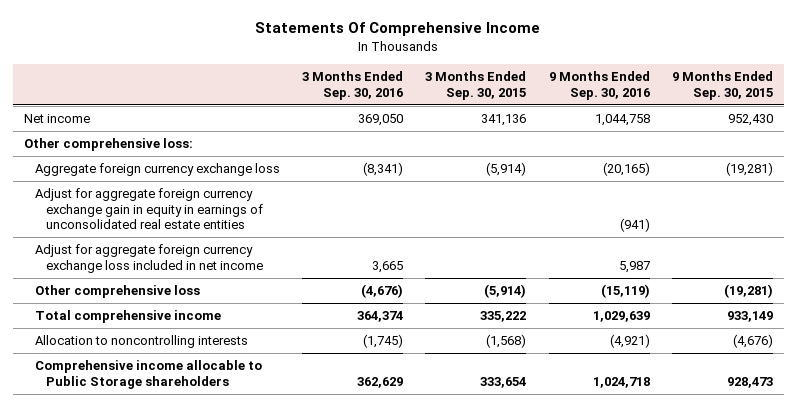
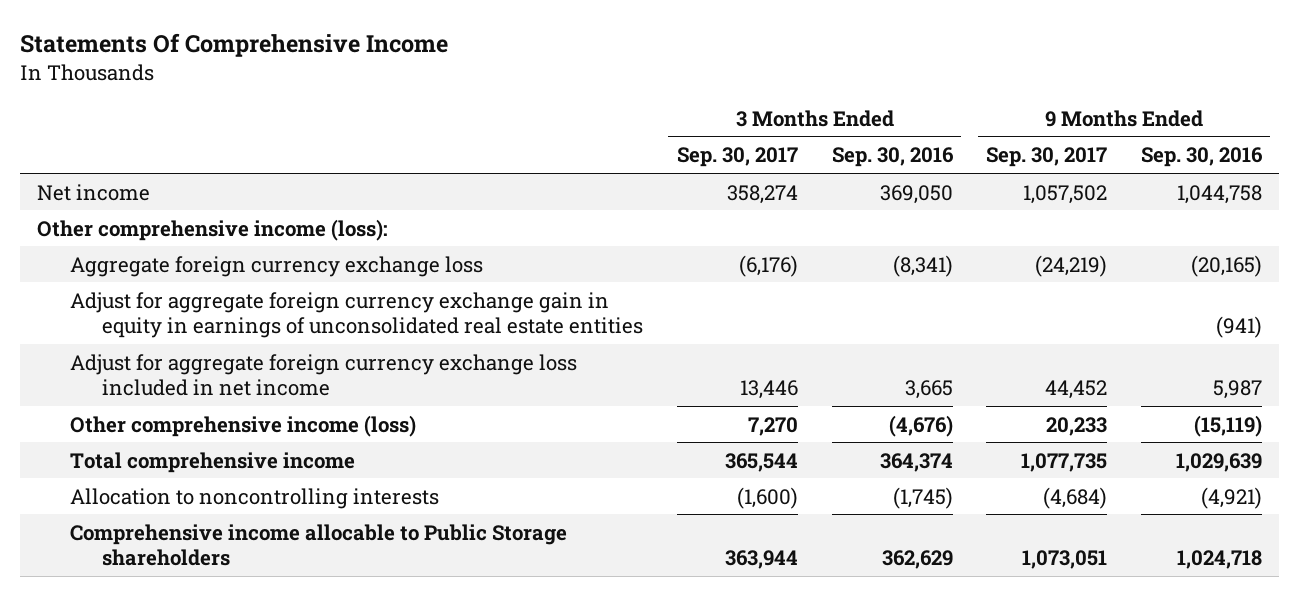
[425,71,527,100] 3 Months Ended Sep. 30, 2015 -> none
[671,71,773,100] 9 Months Ended Sep. 30, 2015 -> none
none -> [676,147,798,168] Sep. 30, 2017
none -> [986,147,1108,168] Sep. 30, 2017
[23,138,193,152] Other comprehensive loss: -> [37,218,389,241] Other comprehensive income (loss):
[34,285,200,299] Other comprehensive loss -> [69,414,416,437] Other comprehensive income (loss)

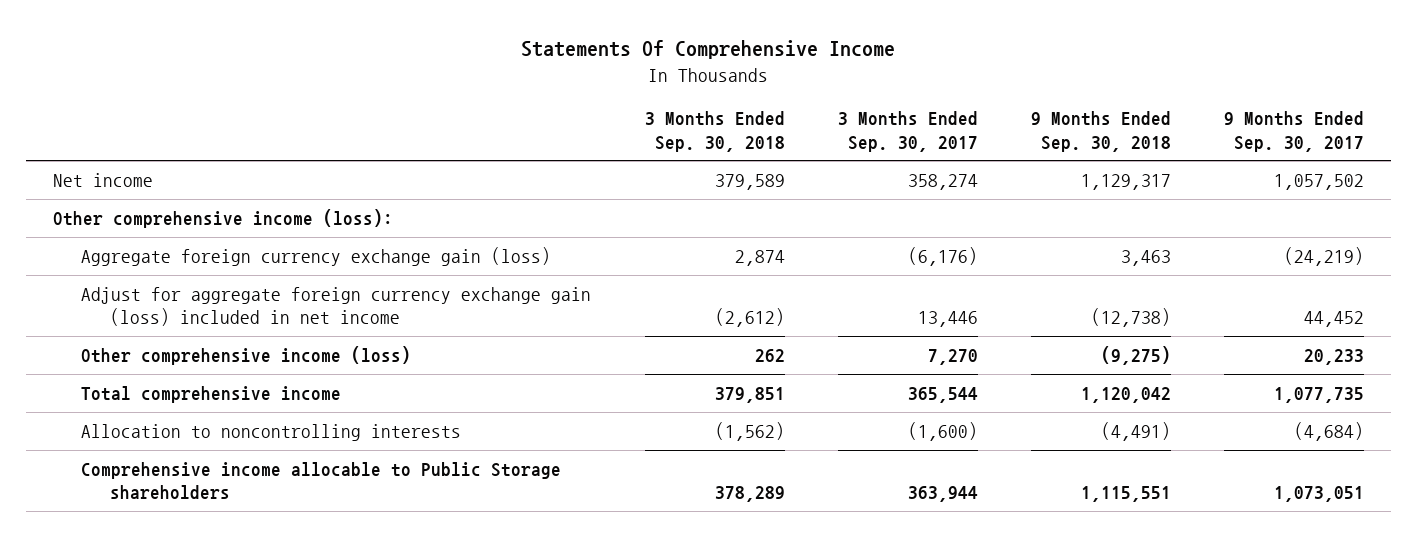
[831,147,954,168] Sep. 30, 2016 -> none
[1140,147,1263,168] Sep. 30, 2016 -> none
none -> [644,111,785,152] 3 Months Ended Sep. 30, 2018
none -> [1031,111,1172,152] 9 Months Ended Sep. 30, 2018
[69,291,644,338] Adjust for aggregate foreign currency exchange gain in equity in earnings of unconsolidated real estate entities -> none
[69,255,483,277] Aggregate foreign currency exchange loss -> [81,246,552,266] Aggregate foreign currency exchange gain (loss)
[69,353,577,396] Adjust for aggregate foreign currency exchange loss included in net income -> [81,286,592,327] Adjust for aggregate foreign currency exchange gain (loss) included in net income

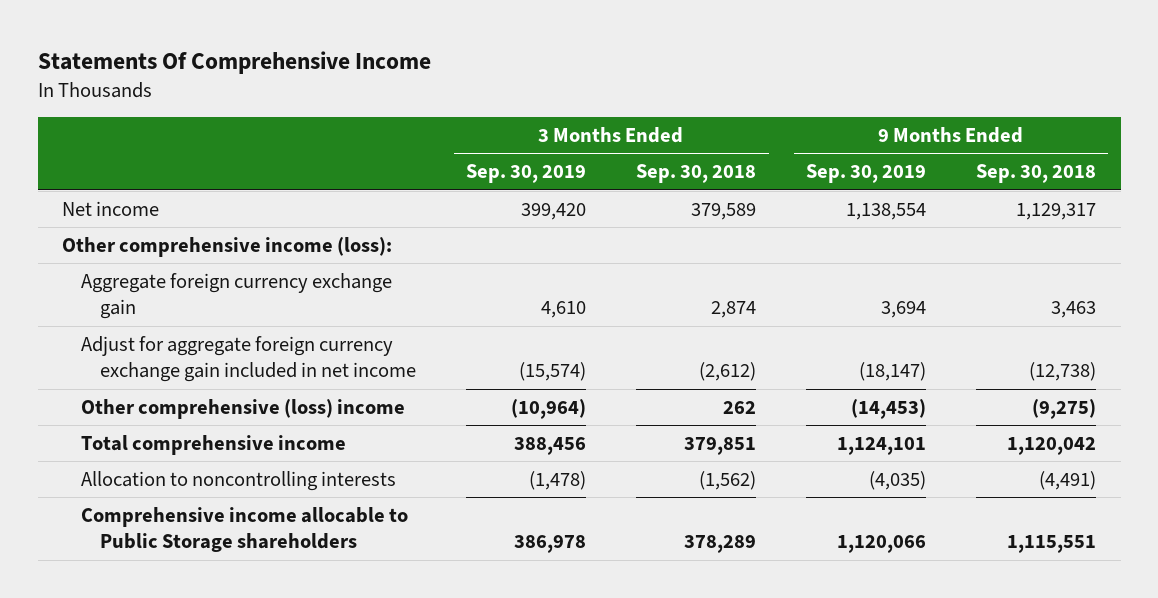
[837,111,978,152] 3 Months Ended Sep. 30, 2017 -> none
[1224,111,1365,152] 9 Months Ended Sep. 30, 2017 -> none
none -> [466,164,587,184] Sep. 30, 2019
none -> [806,164,927,184] Sep. 30, 2019
[81,246,552,266] Aggregate foreign currency exchange gain (loss) -> [81,272,393,320] Aggregate foreign currency exchange gain
[81,286,592,327] Adjust for aggregate foreign currency exchange gain (loss) included in net income -> [81,335,417,383] Adjust for aggregate foreign currency exchange gain included in net income
[81,345,412,365] Other comprehensive income (loss) -> [81,398,406,419] Other comprehensive (loss) income

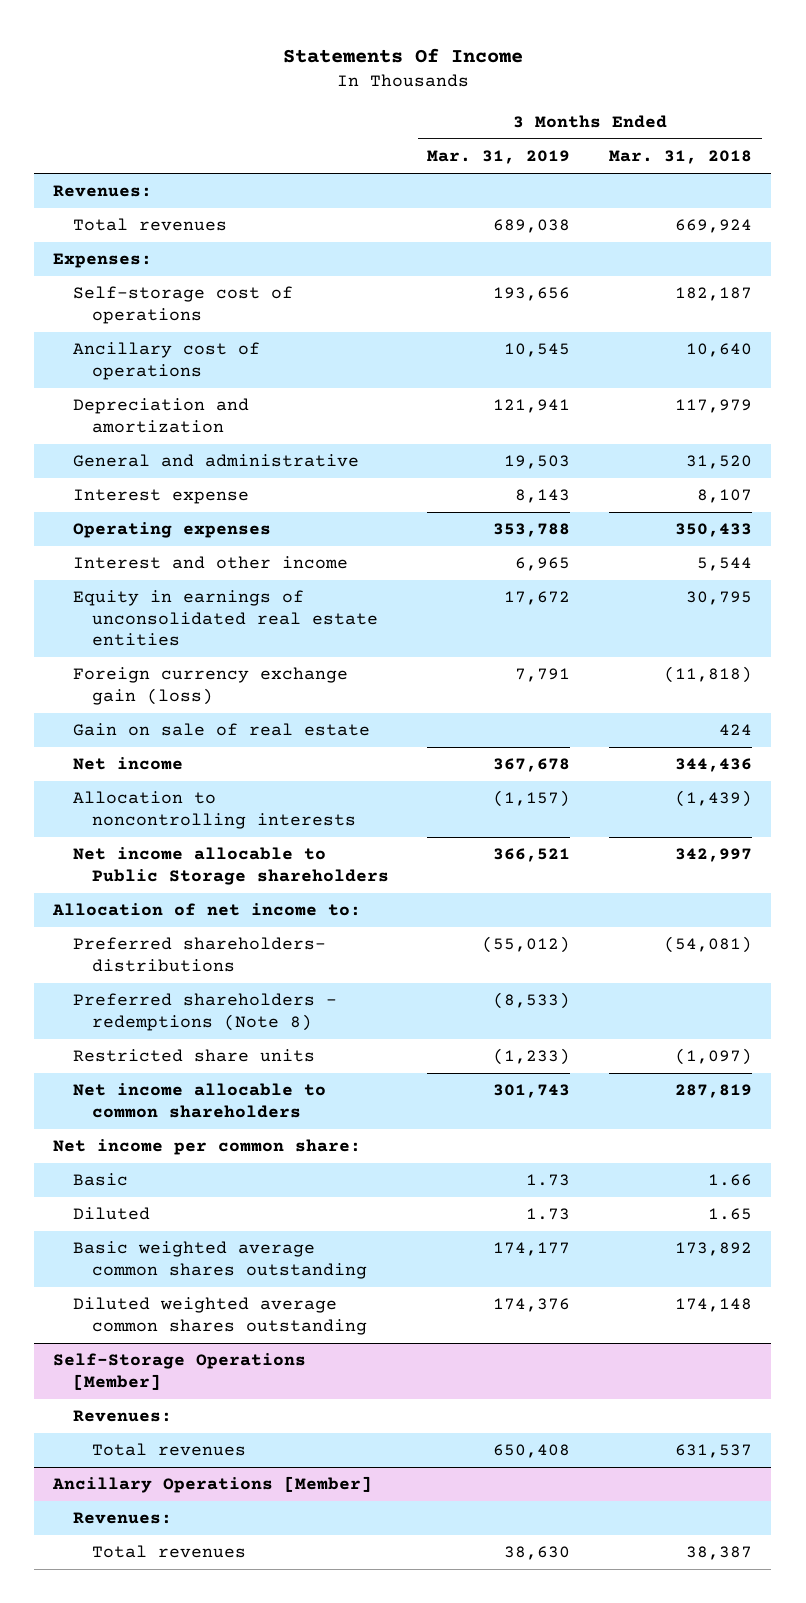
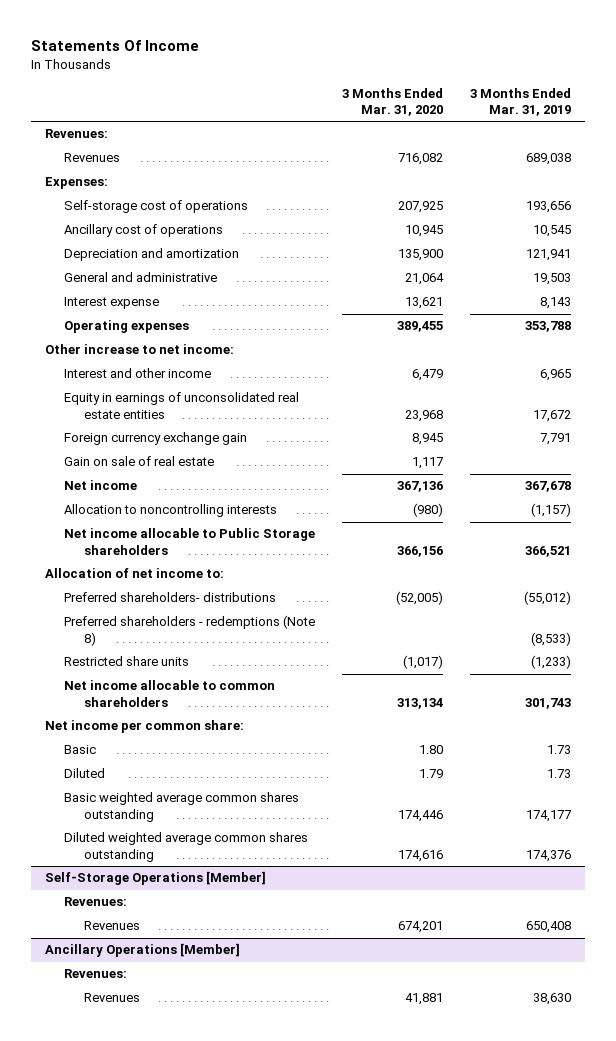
[609,150,753,165] Mar. 31, 2018 -> none
none -> [342,87,444,117] 3 Months Ended Mar. 31, 2020
[72,218,227,232] Total revenues -> [64,153,121,163] Revenues
none -> [44,344,234,355] Other increase to net income:
[72,667,348,705] Foreign currency exchange gain (loss) -> [64,432,248,446] Foreign currency exchange gain
[91,1443,246,1457] Total revenues -> [83,921,140,931] Revenues
[91,1545,246,1559] Total revenues -> [83,993,140,1003] Revenues

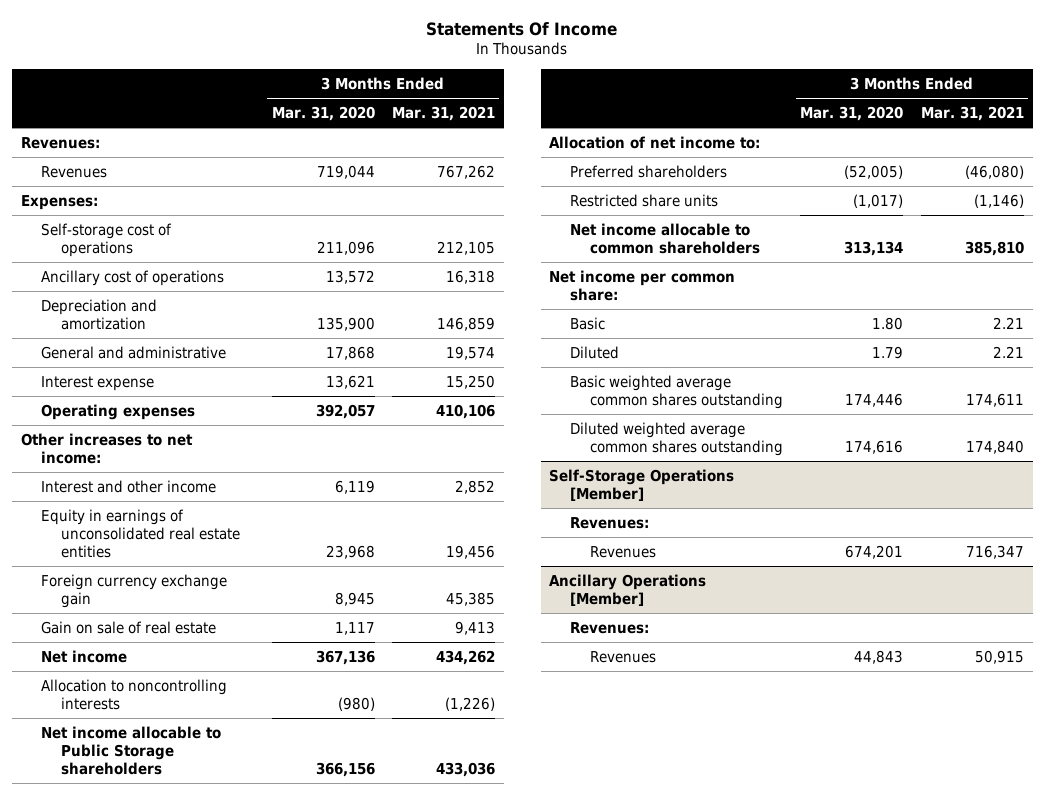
[470,87,572,117] 3 Months Ended Mar. 31, 2019 -> none
none -> [392,106,496,122] Mar. 31, 2021
[398,153,444,166] 716,082 -> [316,164,375,179] 719,044
[398,201,444,214] 207,925 -> [316,241,375,256] 211,096
[405,225,444,238] 10,945 -> [325,269,375,284] 13,572
[405,273,445,286] 21,064 -> [325,345,375,360] 17,868
[397,321,444,333] 389,455 -> [315,403,375,419] 392,057
[44,344,234,355] Other increase to net income: -> [20,432,193,465] Other increases to net income:
[412,369,444,382] 6,479 -> [334,479,375,494] 6,119
[64,615,316,646] Preferred shareholders - redemptions (Note 8) -> none
[64,592,277,603] Preferred shareholders- distributions -> [569,164,727,178] Preferred shareholders
[405,993,444,1006] 41,881 -> [854,649,904,664] 44,843

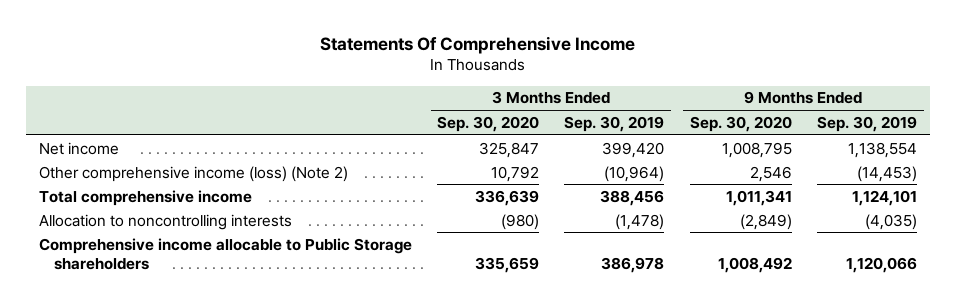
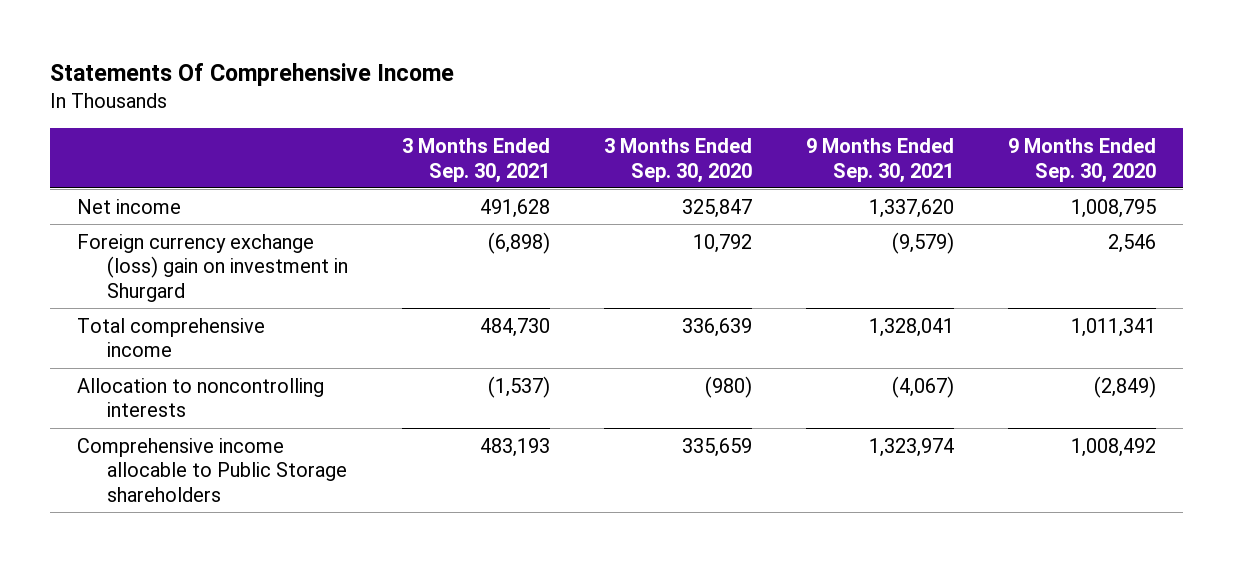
[564,115,665,132] Sep. 30, 2019 -> none
[817,115,918,132] Sep. 30, 2019 -> none
none -> [402,138,551,183] 3 Months Ended Sep. 30, 2021
none -> [806,138,955,183] 9 Months Ended Sep. 30, 2021
[38,165,348,182] Other comprehensive income (loss) (Note 2) -> [77,233,349,302] Foreign currency exchange (loss) gain on investment in Shurgard

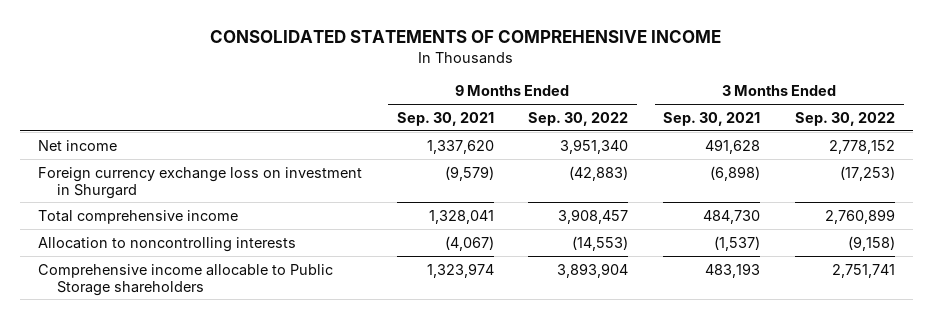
[50,63,455,87] Statements Of Comprehensive Income -> [210,30,722,44] CONSOLIDATED STATEMENTS OF COMPREHENSIVE INCOME
[604,138,753,183] 3 Months Ended Sep. 30, 2020 -> none
[1008,138,1157,183] 9 Months Ended Sep. 30, 2020 -> none
none -> [528,111,629,126] Sep. 30, 2022
none -> [795,111,896,126] Sep. 30, 2022
[77,233,349,302] Foreign currency exchange (loss) gain on investment in Shurgard -> [37,166,362,199] Foreign currency exchange loss on investment in Shurgard

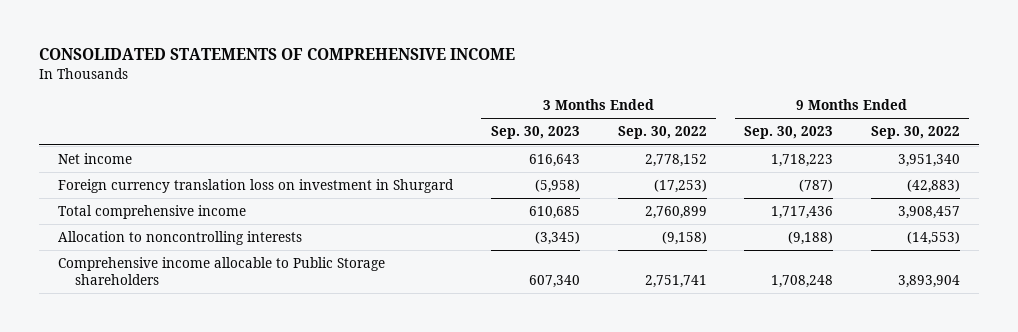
[396,111,494,126] Sep. 30, 2021 -> none
[663,111,761,126] Sep. 30, 2021 -> none
none -> [490,126,580,140] Sep. 30, 2023
none -> [744,126,834,140] Sep. 30, 2023
[37,166,362,199] Foreign currency exchange loss on investment in Shurgard -> [58,179,455,194] Foreign currency translation loss on investment in Shurgard

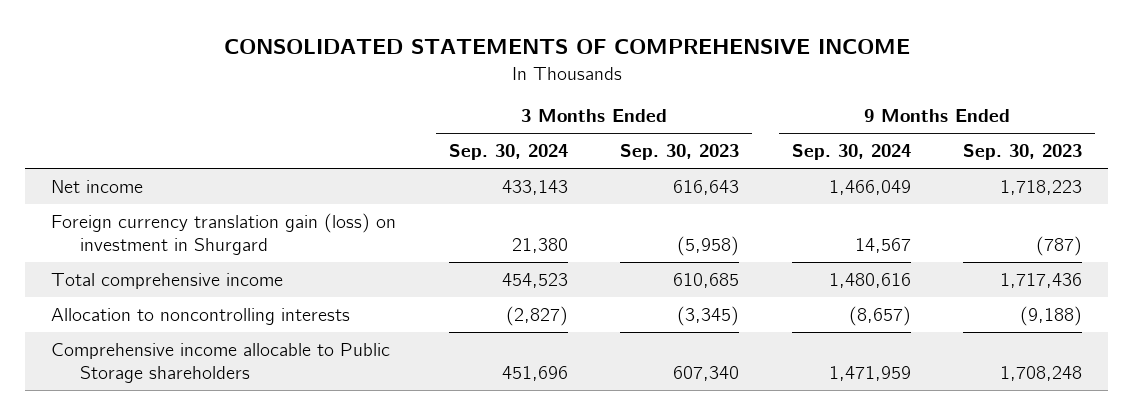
[617,126,707,140] Sep. 30, 2022 -> none
[870,126,960,140] Sep. 30, 2022 -> none
none -> [448,144,568,161] Sep. 30, 2024
none -> [791,144,911,161] Sep. 30, 2024
[58,179,455,194] Foreign currency translation loss on investment in Shurgard -> [51,212,397,256] Foreign currency translation gain (loss) on investment in Shurgard

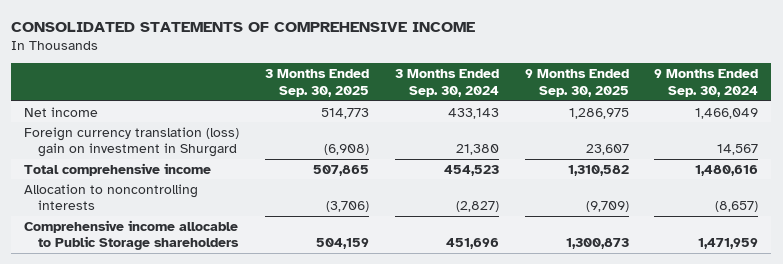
[620,144,740,161] Sep. 30, 2023 -> none
[963,144,1083,161] Sep. 30, 2023 -> none
none -> [265,69,370,97] 3 Months Ended Sep. 30, 2025
none -> [524,69,629,97] 9 Months Ended Sep. 30, 2025
[51,212,397,256] Foreign currency translation gain (loss) on investment in Shurgard -> [24,126,240,158] Foreign currency translation (loss) gain on investment in Shurgard

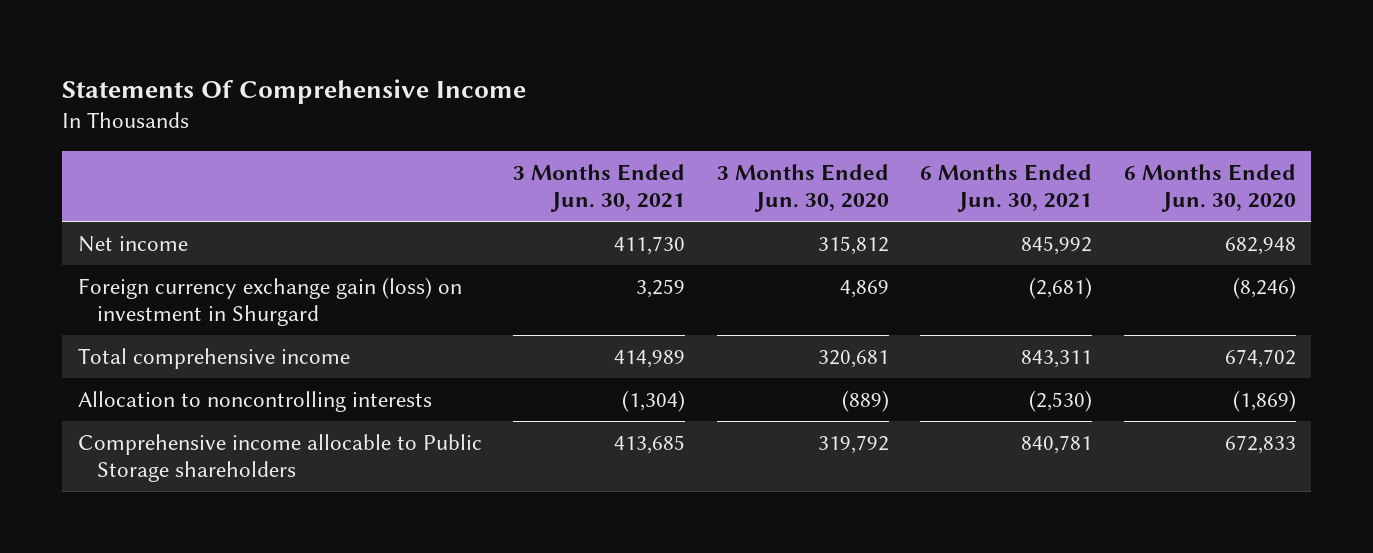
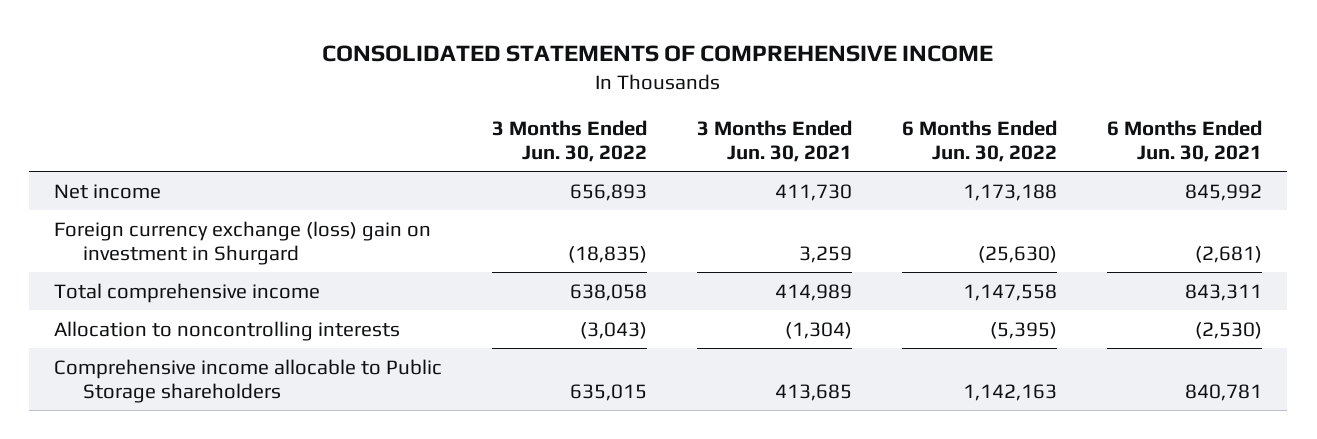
[61,78,526,104] Statements Of Comprehensive Income -> [322,45,994,63] CONSOLIDATED STATEMENTS OF COMPREHENSIVE INCOME
[716,164,889,213] 3 Months Ended Jun. 30, 2020 -> none
[1123,164,1296,213] 6 Months Ended Jun. 30, 2020 -> none
none -> [492,119,648,162] 3 Months Ended Jun. 30, 2022
none -> [902,119,1058,162] 6 Months Ended Jun. 30, 2022
[77,276,462,326] Foreign currency exchange gain (loss) on investment in Shurgard -> [54,220,432,265] Foreign currency exchange (loss) gain on investment in Shurgard

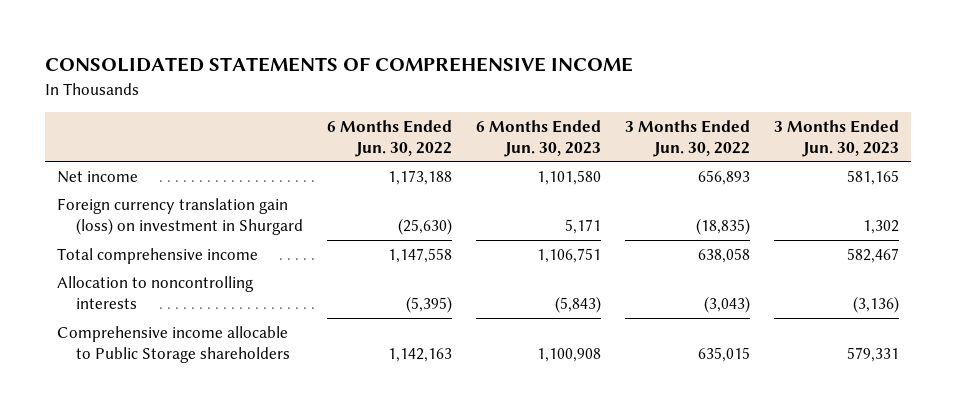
[697,119,853,162] 3 Months Ended Jun. 30, 2021 -> none
[1107,119,1263,162] 6 Months Ended Jun. 30, 2021 -> none
none -> [475,119,601,157] 6 Months Ended Jun. 30, 2023
none -> [773,119,899,157] 3 Months Ended Jun. 30, 2023
[54,220,432,265] Foreign currency exchange (loss) gain on investment in Shurgard -> [56,197,303,236] Foreign currency translation gain (loss) on investment in Shurgard

